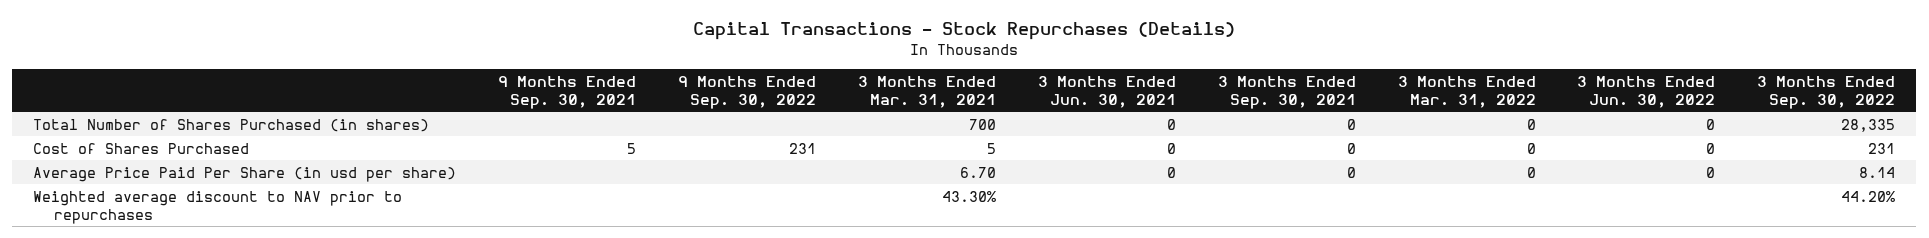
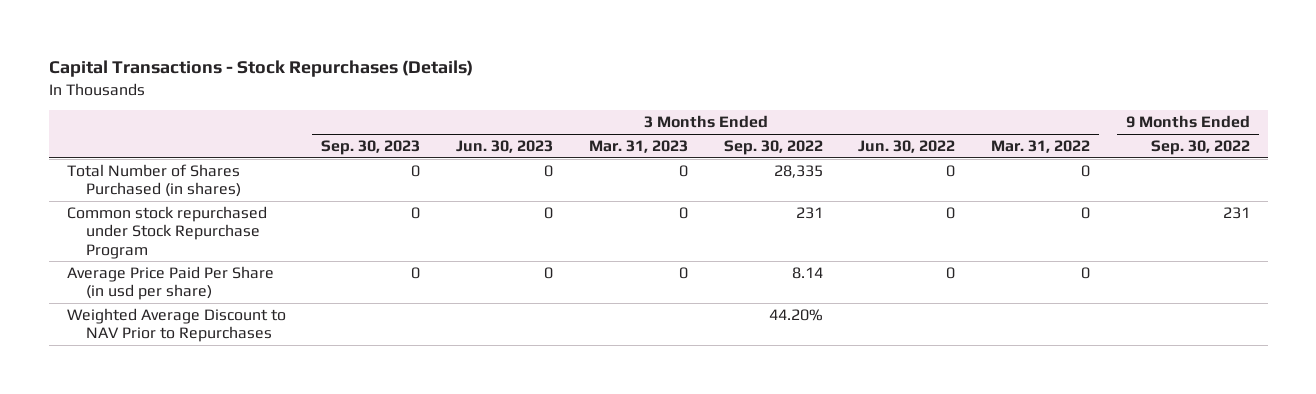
[498,75,637,109] 9 Months Ended Sep. 30, 2021 -> none
[857,75,996,108] 3 Months Ended Mar. 31, 2021 -> none
[1037,75,1176,108] 3 Months Ended Jun. 30, 2021 -> none
[1217,75,1356,109] 3 Months Ended Sep. 30, 2021 -> none
none -> [321,140,421,156] Sep. 30, 2023
none -> [456,140,554,154] Jun. 30, 2023
none -> [588,140,688,154] Mar. 31, 2023
[33,142,250,154] Cost of Shares Purchased -> [66,206,267,259] Common stock repurchased under Stock Repurchase Program
[33,190,403,224] Weighted average discount to NAV prior to repurchases -> [66,308,286,343] Weighted Average Discount to NAV Prior to Repurchases

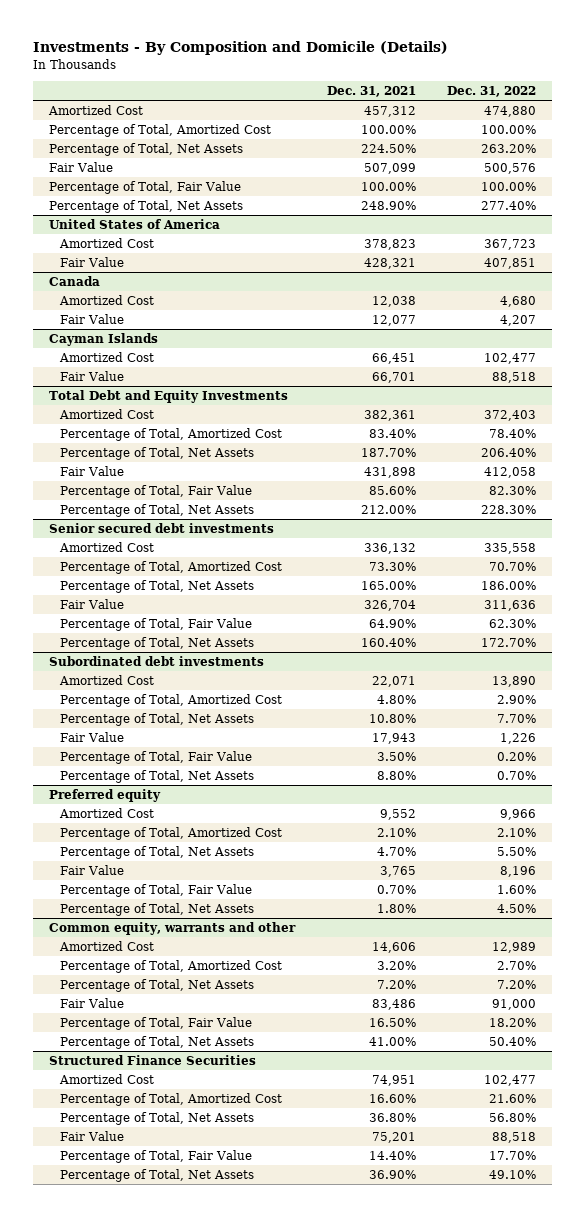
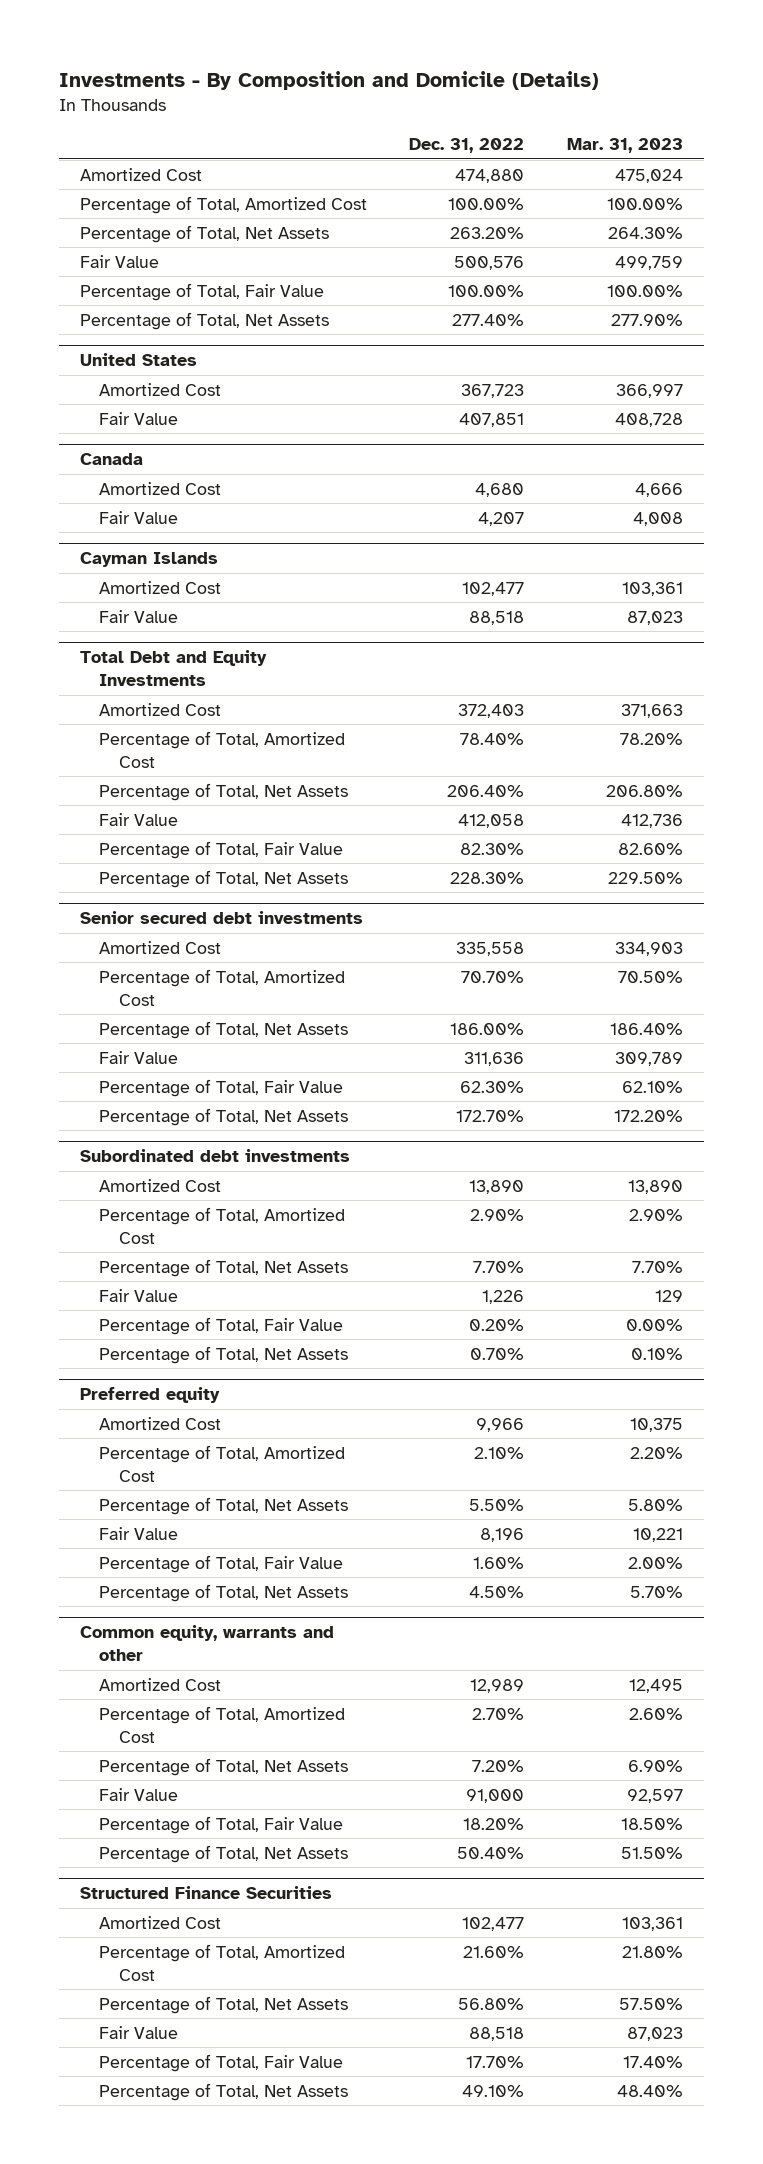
[326,85,416,97] Dec. 31, 2021 -> none
none -> [566,138,683,154] Mar. 31, 2023
[49,219,221,230] United States of America -> [79,353,197,367] United States

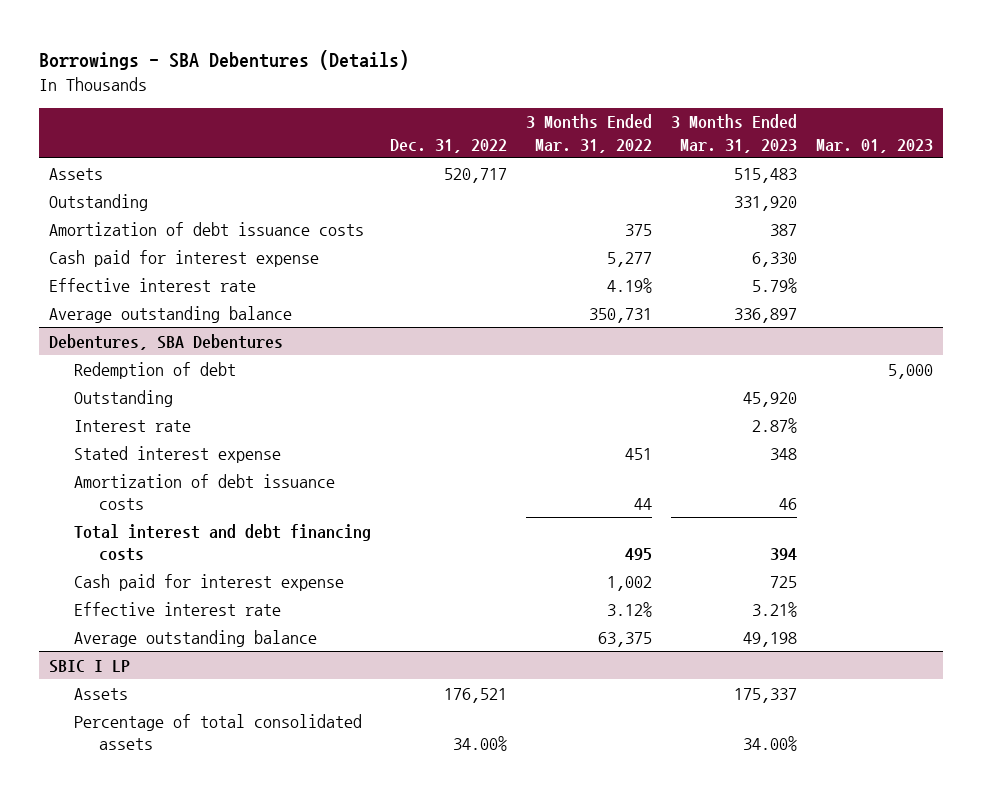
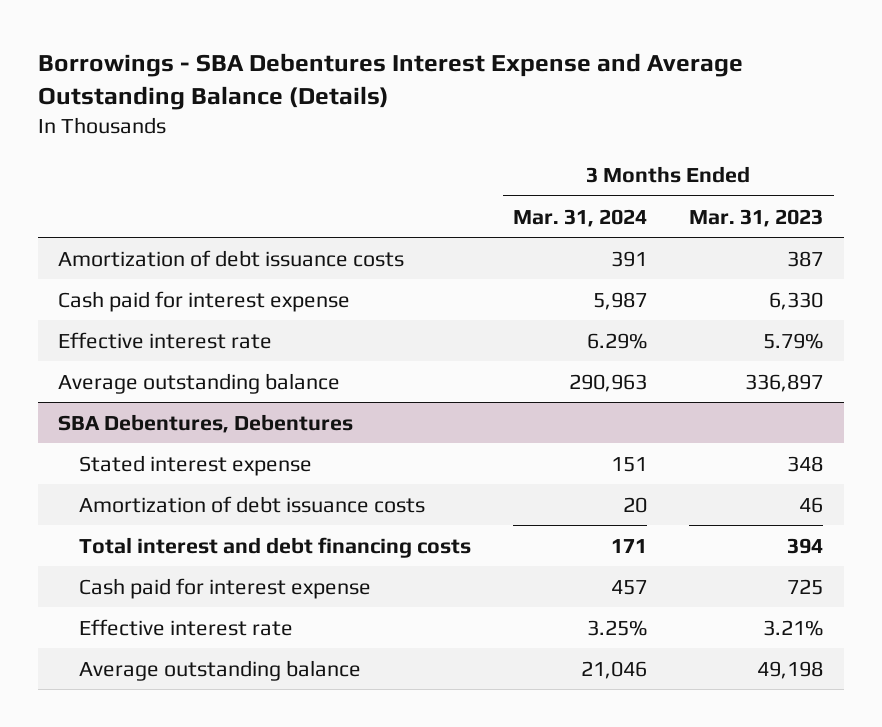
[39,50,410,71] Borrowings - SBA Debentures (Details) -> [37,52,743,111] Borrowings - SBA Debentures Interest Expense and Average Outstanding Balance (Details)
[389,138,507,153] Dec. 31, 2022 -> none
[526,114,653,153] 3 Months Ended Mar. 31, 2022 -> none
[816,138,934,153] Mar. 01, 2023 -> none
none -> [513,208,648,227] Mar. 31, 2024
[48,167,103,180] Assets -> none
[48,193,148,211] Outstanding -> none
[73,361,236,379] Redemption of debt -> none
[73,389,173,407] Outstanding -> none
[73,419,191,432] Interest rate -> none
[48,333,283,350] Debentures, SBA Debentures -> [58,413,354,433] SBA Debentures, Debentures
[48,659,130,673] SBIC I LP -> none
[73,687,128,700] Assets -> none
[73,713,362,750] Percentage of total consolidated assets -> none

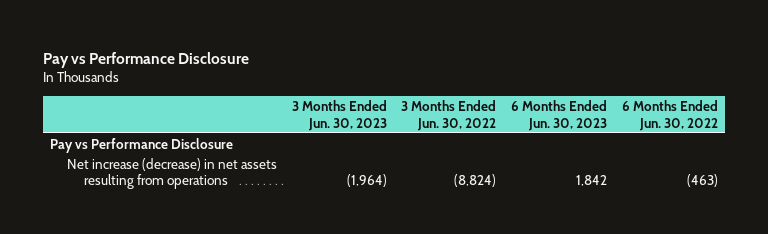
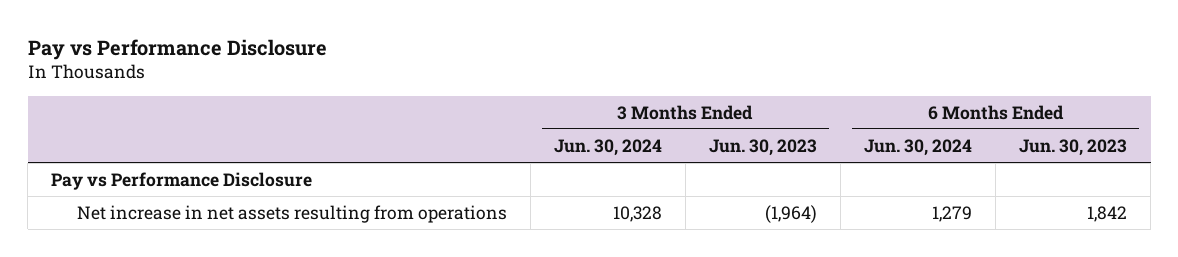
[401,99,497,131] 3 Months Ended Jun. 30, 2022 -> none
[621,99,718,131] 6 Months Ended Jun. 30, 2022 -> none
none -> [553,138,662,156] Jun. 30, 2024
none -> [864,138,973,156] Jun. 30, 2024
[67,157,278,190] Net increase (decrease) in net assets resulting from operations -> [76,204,507,223] Net increase in net assets resulting from operations

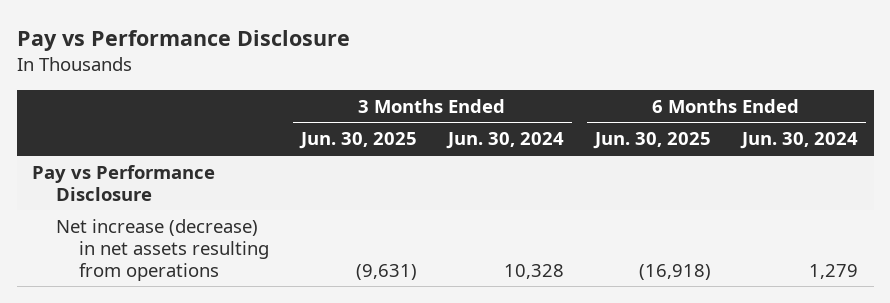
[708,138,817,156] Jun. 30, 2023 -> none
[1019,138,1128,156] Jun. 30, 2023 -> none
none -> [298,132,417,150] Jun. 30, 2025
none -> [592,132,711,150] Jun. 30, 2025
[76,204,507,223] Net increase in net assets resulting from operations -> [55,219,270,281] Net increase (decrease) in net assets resulting from operations

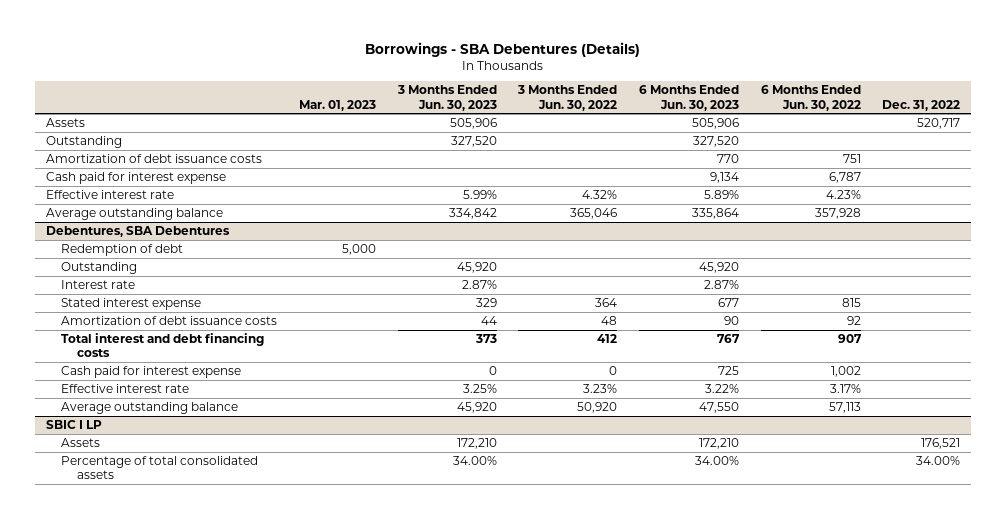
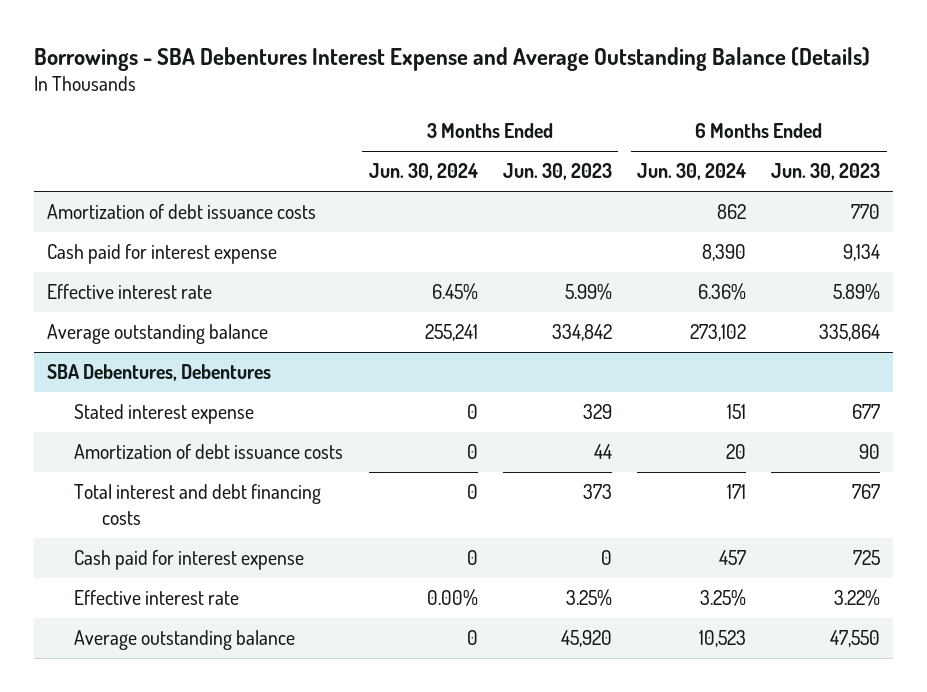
[365,41,641,57] Borrowings - SBA Debentures (Details) -> [34,46,871,71] Borrowings - SBA Debentures Interest Expense and Average Outstanding Balance (Details)
[299,99,377,111] Mar. 01, 2023 -> none
[517,85,618,111] 3 Months Ended Jun. 30, 2022 -> none
[760,85,861,111] 6 Months Ended Jun. 30, 2022 -> none
[882,99,961,111] Dec. 31, 2022 -> none
none -> [368,163,478,181] Jun. 30, 2024
none -> [637,163,747,181] Jun. 30, 2024
[46,118,86,128] Assets -> none
[46,136,123,149] Outstanding -> none
[61,244,184,257] Redemption of debt -> none
[61,262,138,275] Outstanding -> none
[61,280,136,290] Interest rate -> none
[46,226,231,238] Debentures, SBA Debentures -> [47,364,272,382] SBA Debentures, Debentures
[46,420,103,430] SBIC I LP -> none
[61,438,101,448] Assets -> none
[61,456,259,480] Percentage of total consolidated assets -> none

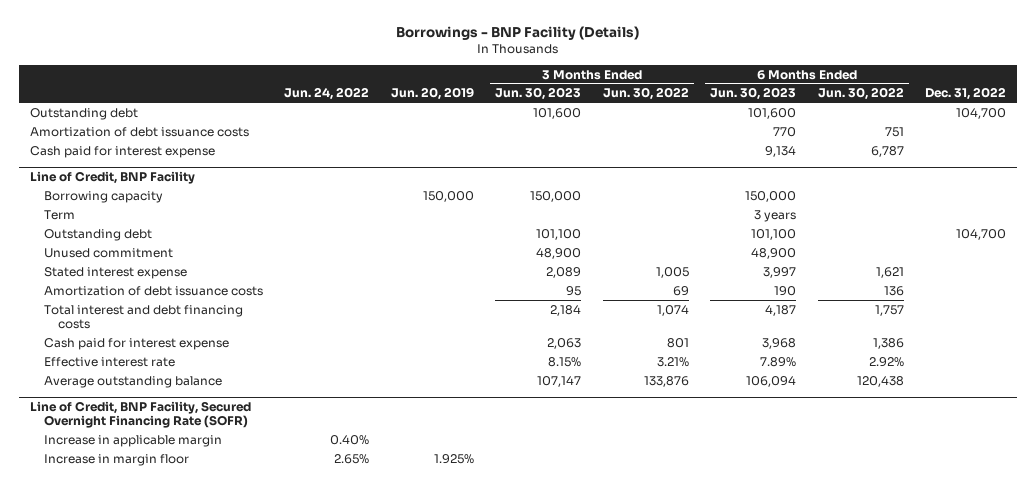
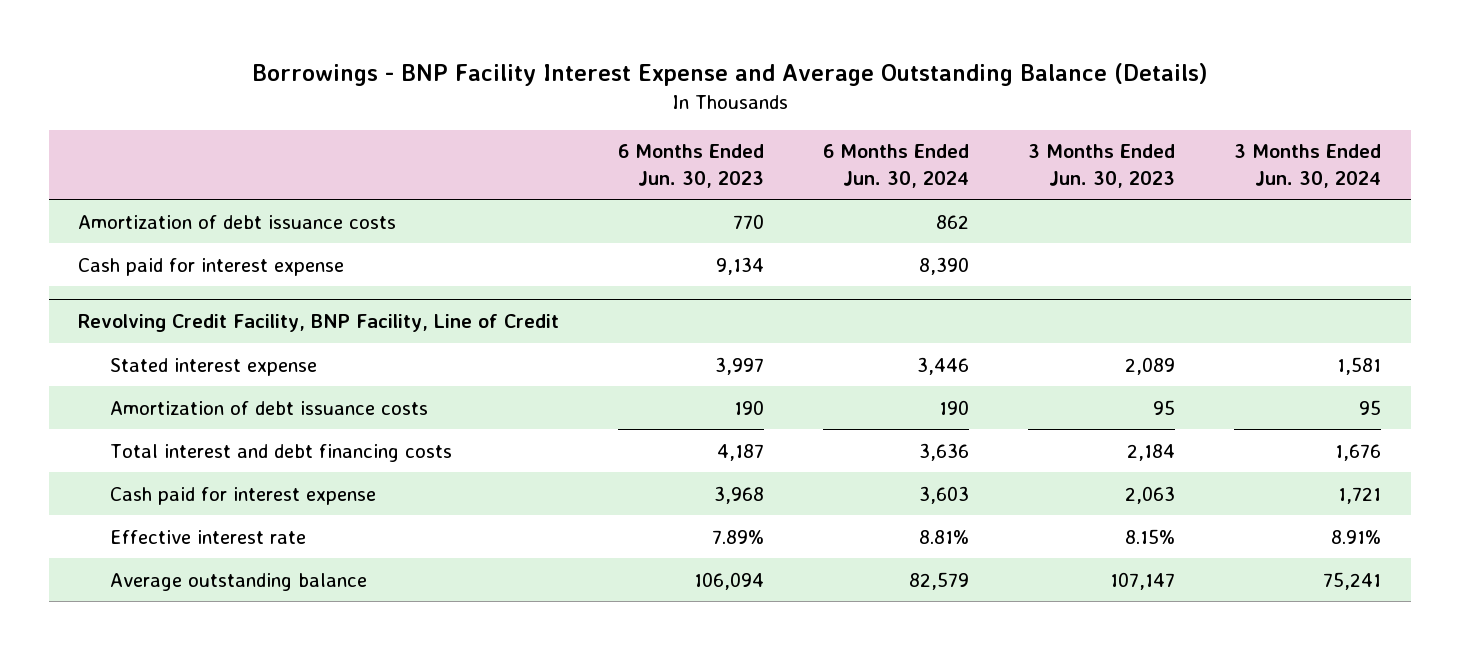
[395,26,639,41] Borrowings - BNP Facility (Details) -> [251,62,1208,86] Borrowings - BNP Facility Interest Expense and Average Outstanding Balance (Details)
[284,87,370,101] Jun. 24, 2022 -> none
[390,87,474,101] Jun. 20, 2019 -> none
[602,87,689,101] Jun. 30, 2022 -> none
[817,87,904,101] Jun. 30, 2022 -> none
[925,87,1007,101] Dec. 31, 2022 -> none
none -> [823,144,970,188] 6 Months Ended Jun. 30, 2024
none -> [1234,144,1382,188] 3 Months Ended Jun. 30, 2024
[29,107,138,120] Outstanding debt -> none
[43,190,163,203] Borrowing capacity -> none
[43,209,75,220] Term -> none
[43,228,152,241] Outstanding debt -> none
[43,247,173,258] Unused commitment -> none
[29,170,195,184] Line of Credit, BNP Facility -> [78,313,560,332] Revolving Credit Facility, BNP Facility, Line of Credit
[29,400,251,428] Line of Credit, BNP Facility, Secured Overnight Financing Rate (SOFR) -> none
[43,434,222,447] Increase in applicable margin -> none
[43,453,189,466] Increase in margin floor -> none

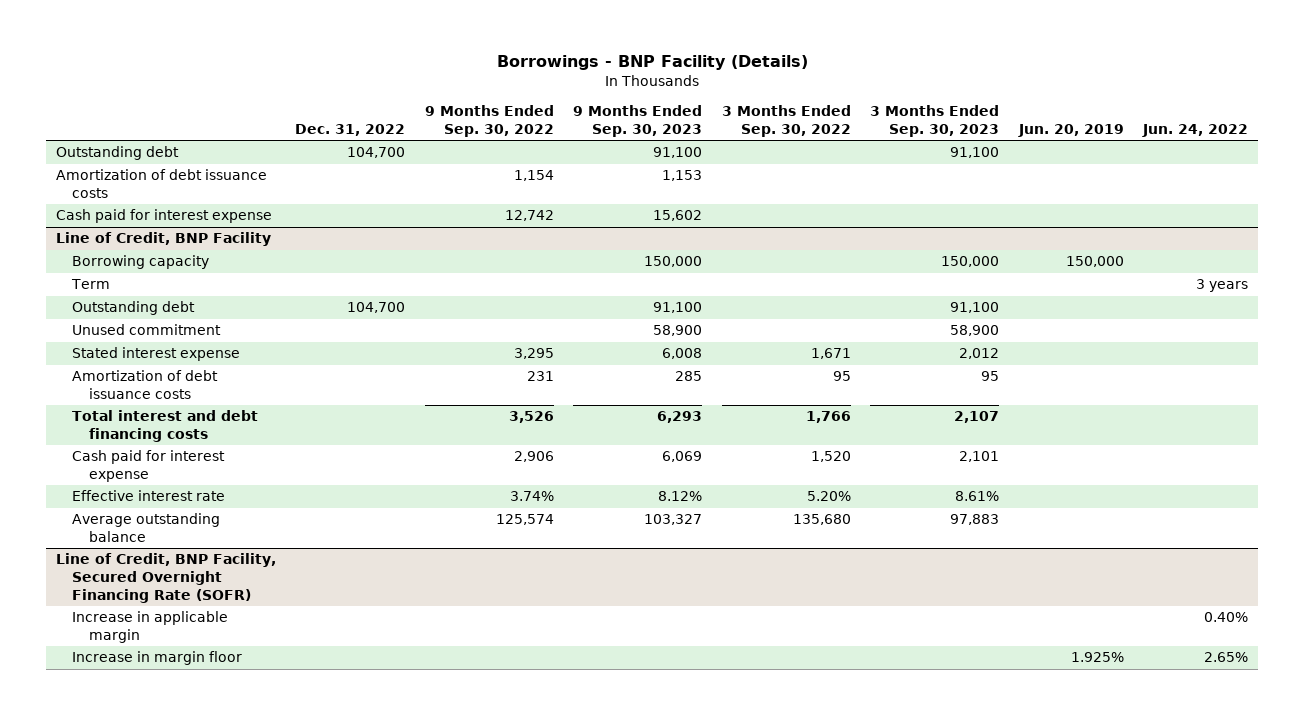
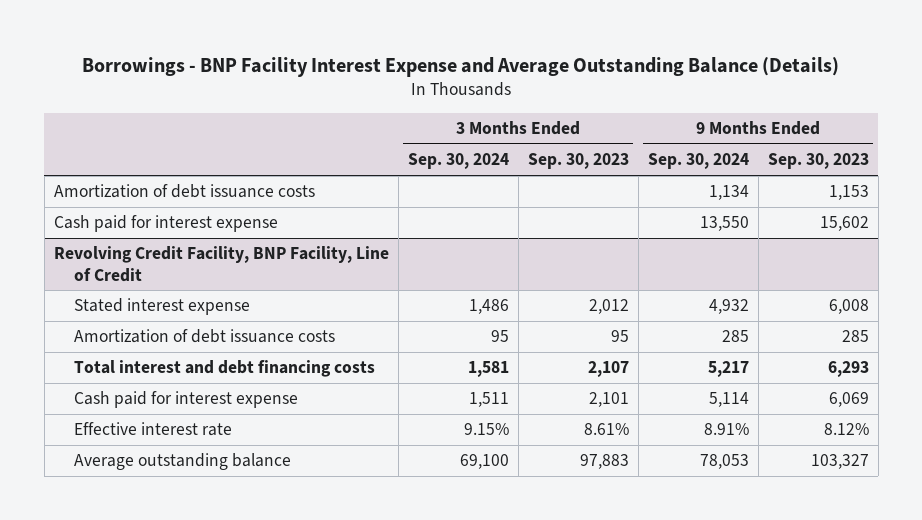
[496,55,808,71] Borrowings - BNP Facility (Details) -> [82,56,840,77] Borrowings - BNP Facility Interest Expense and Average Outstanding Balance (Details)
[295,123,406,136] Dec. 31, 2022 -> none
[424,105,554,137] 9 Months Ended Sep. 30, 2022 -> none
[721,105,851,137] 3 Months Ended Sep. 30, 2022 -> none
[1017,123,1124,137] Jun. 20, 2019 -> none
[1142,123,1249,137] Jun. 24, 2022 -> none
none -> [407,153,509,170] Sep. 30, 2024
none -> [647,153,749,170] Sep. 30, 2024
[55,146,179,161] Outstanding debt -> none
[72,255,210,270] Borrowing capacity -> none
[71,279,111,290] Term -> none
[72,301,196,316] Outstanding debt -> none
[72,324,222,336] Unused commitment -> none
[55,232,271,247] Line of Credit, BNP Facility -> [53,246,389,282] Revolving Credit Facility, BNP Facility, Line of Credit
[55,553,276,603] Line of Credit, BNP Facility, Secured Overnight Financing Rate (SOFR) -> none
[72,611,229,644] Increase in applicable margin -> none
[72,651,243,666] Increase in margin floor -> none

